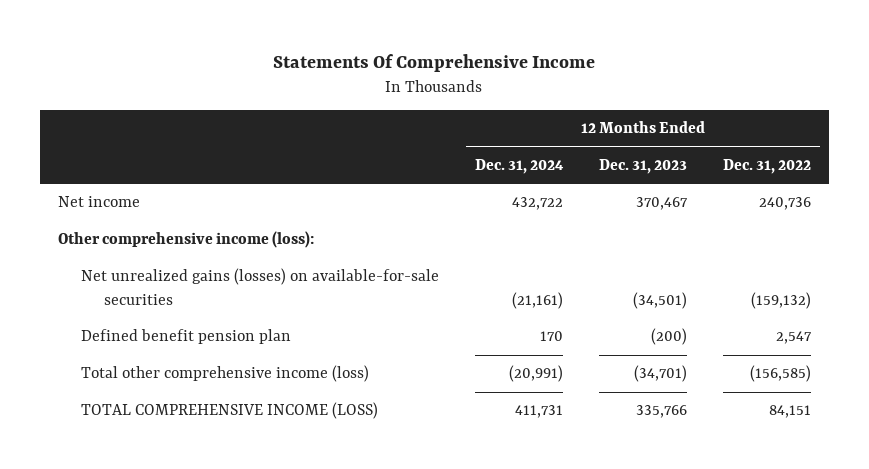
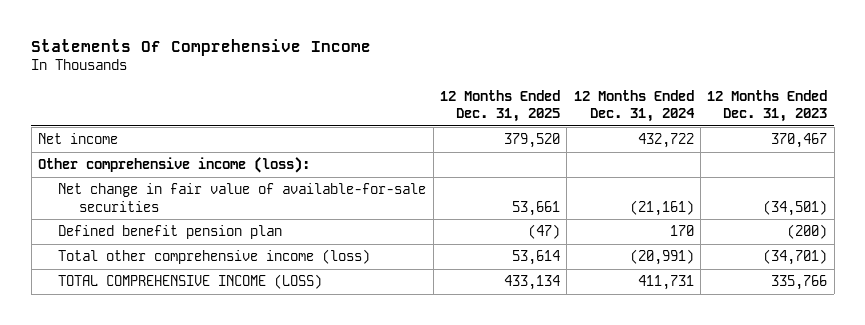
[722,158,811,174] Dec. 31, 2022 -> none
none -> [440,89,561,123] 12 Months Ended Dec. 31, 2025
[81,268,440,305] Net unrealized gains (losses) on available-for-sale securities -> [58,183,427,212] Net change in fair value of available-for-sale securities

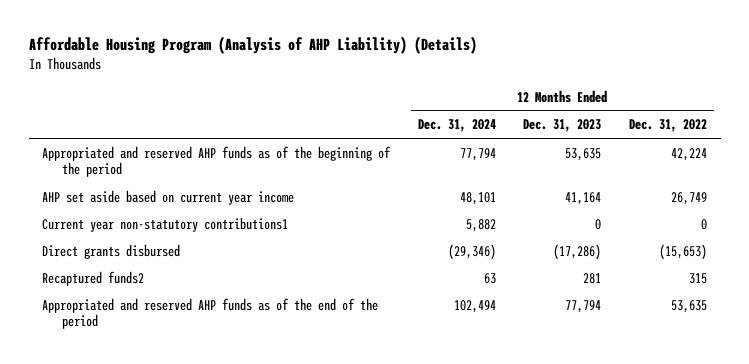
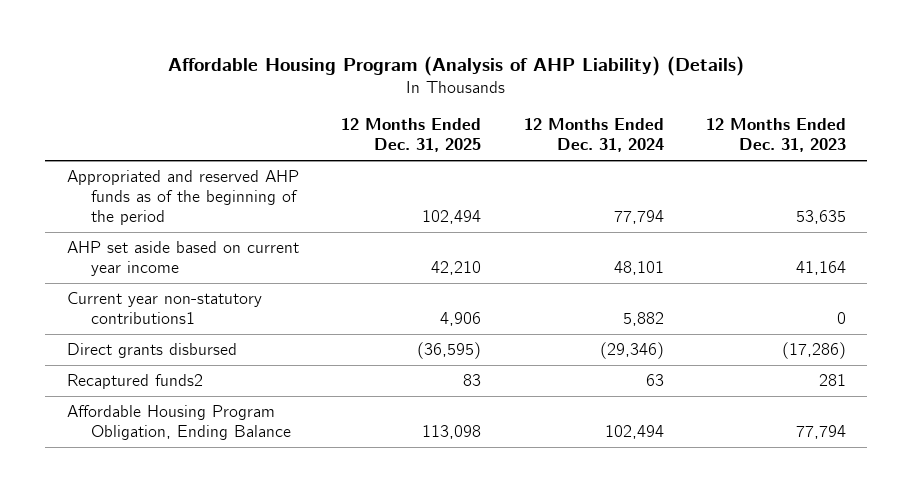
[628,119,707,133] Dec. 31, 2022 -> none
none -> [341,118,482,153] 12 Months Ended Dec. 31, 2025
[42,297,379,329] Appropriated and reserved AHP funds as of the end of the period -> [66,405,291,441] Affordable Housing Program Obligation, Ending Balance

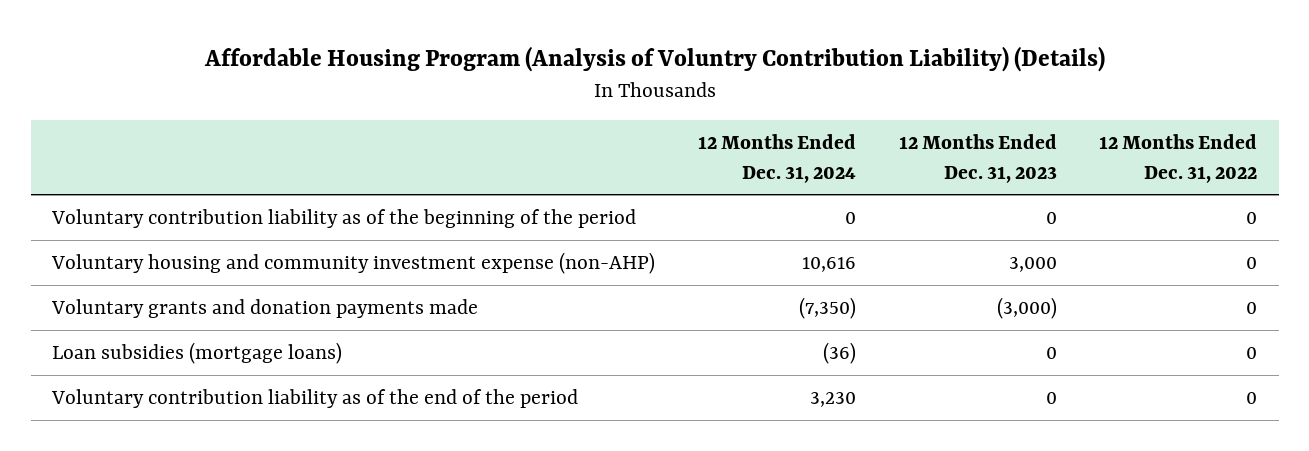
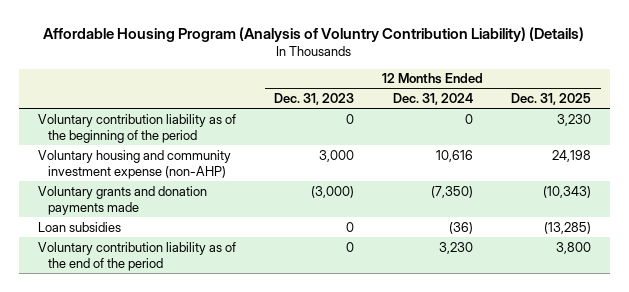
[1099,134,1258,183] 12 Months Ended Dec. 31, 2022 -> none
none -> [511,93,592,106] Dec. 31, 2025
[51,341,342,364] Loan subsidies (mortgage loans) -> [37,221,121,232] Loan subsidies

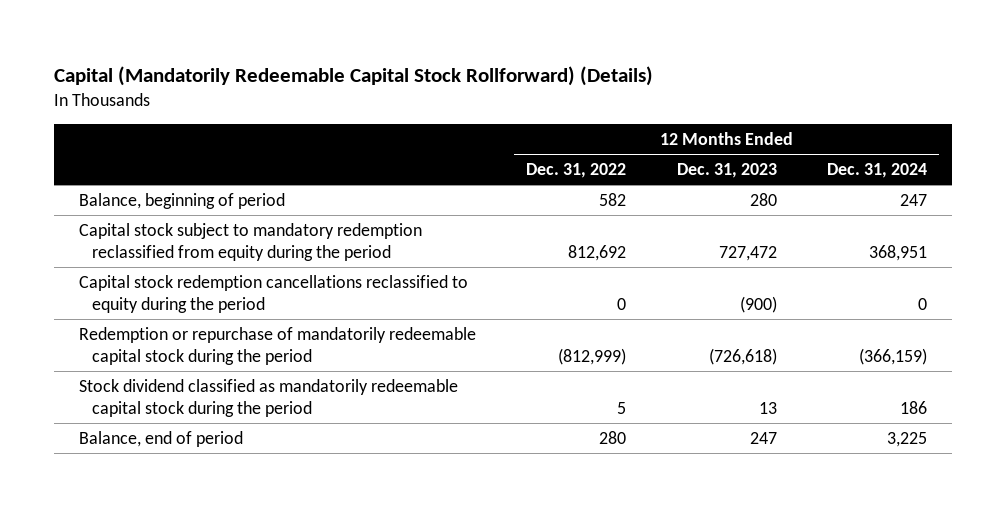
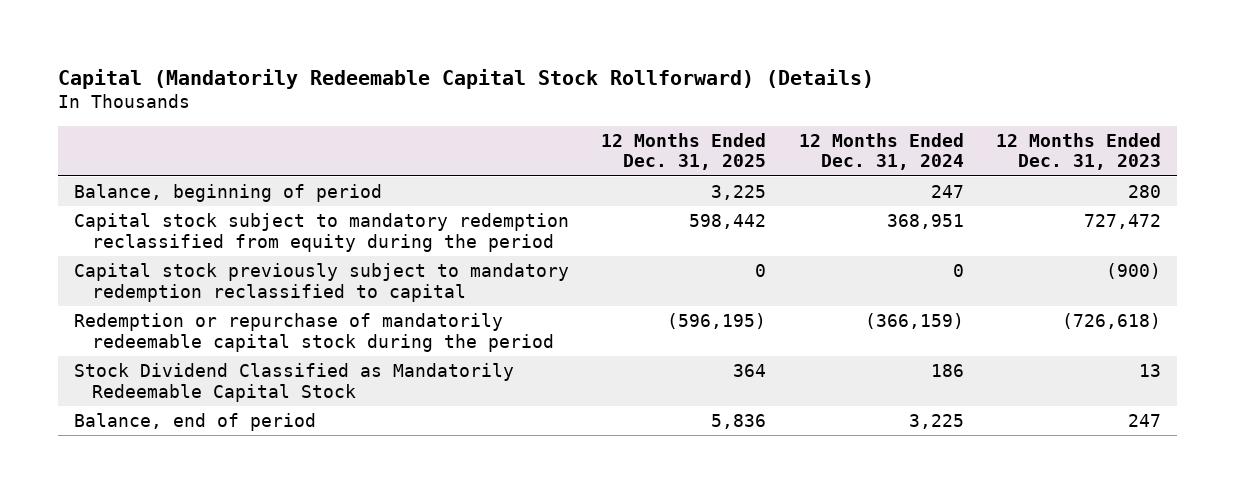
[526,163,627,179] Dec. 31, 2022 -> none
none -> [601,132,767,171] 12 Months Ended Dec. 31, 2025
[79,274,469,314] Capital stock redemption cancellations reclassified to equity during the period -> [74,262,570,302] Capital stock previously subject to mandatory redemption reclassified to capital
[79,378,459,418] Stock dividend classified as mandatorily redeemable capital stock during the period -> [74,362,515,402] Stock Dividend Classified as Mandatorily Redeemable Capital Stock

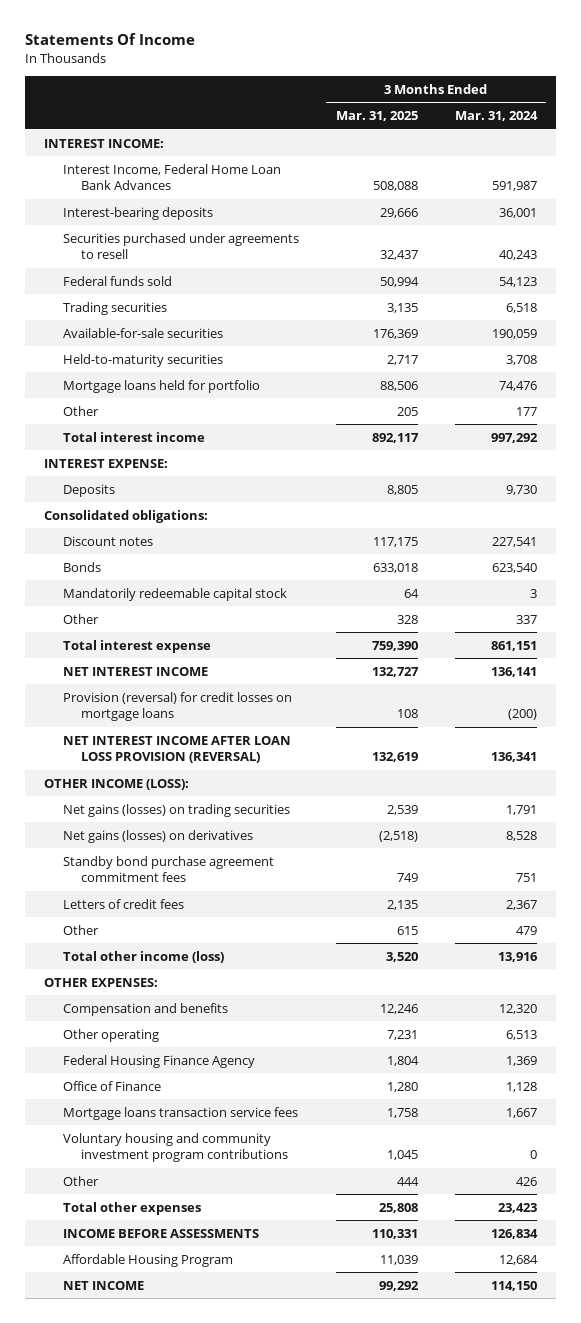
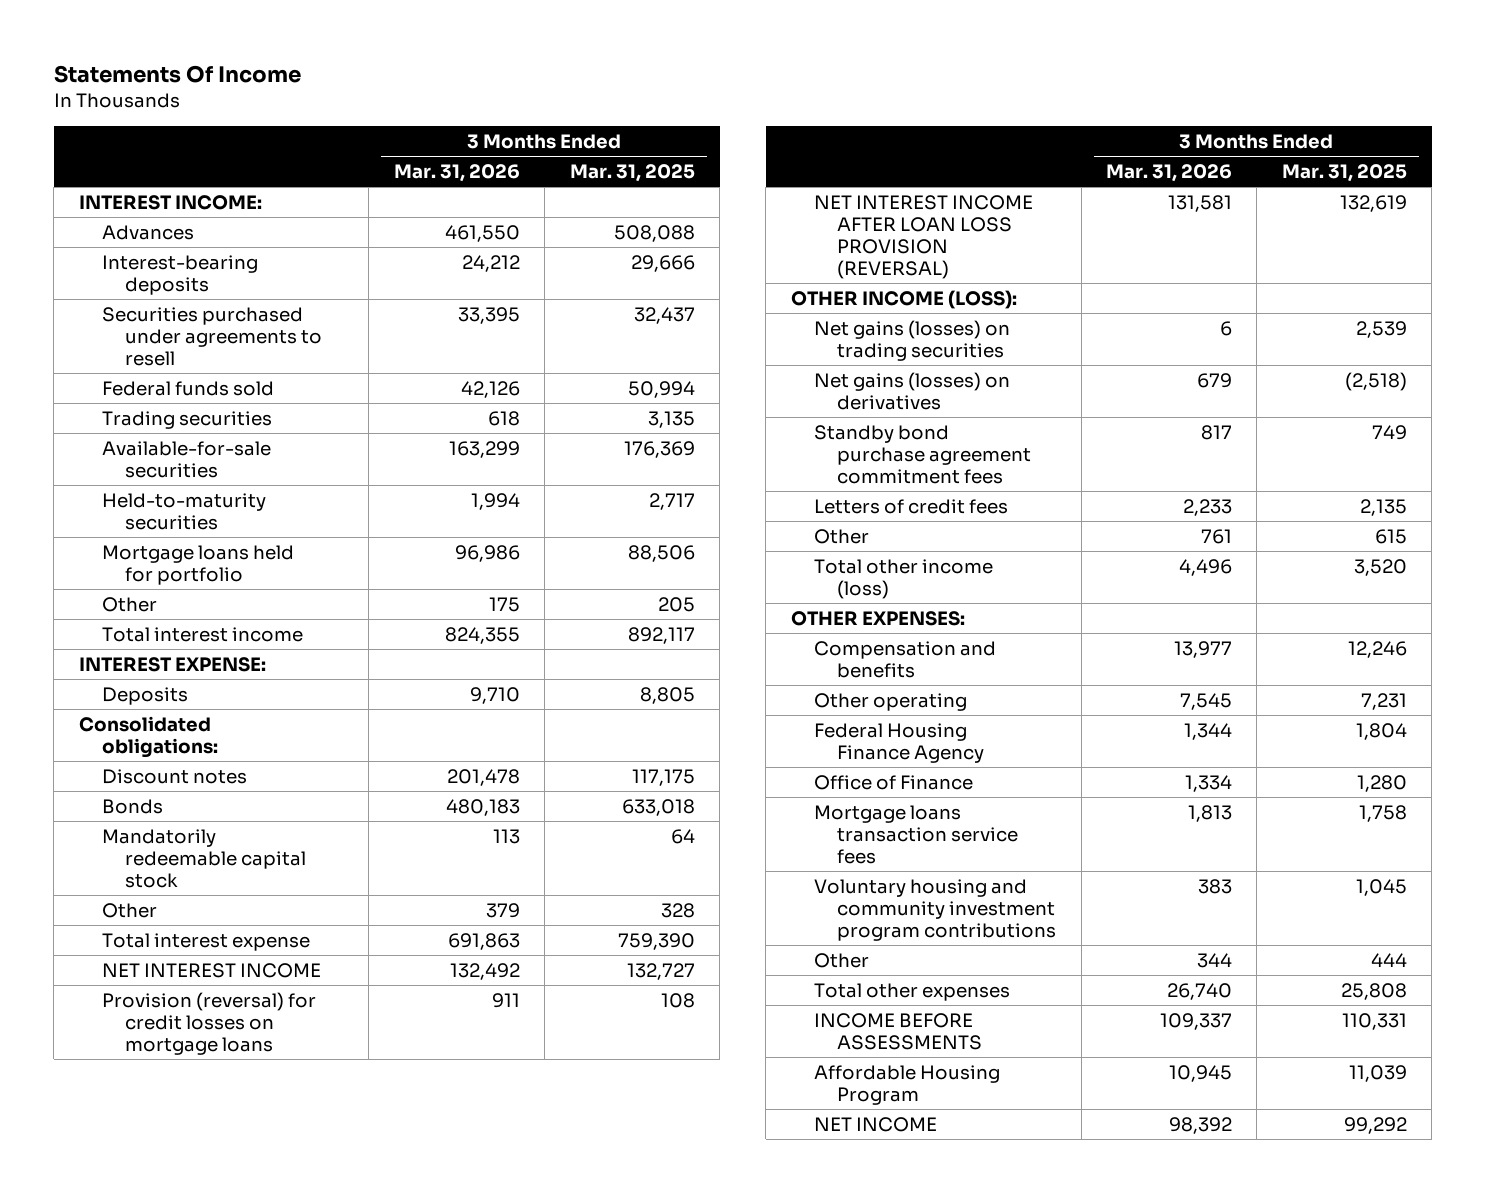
[454,111,538,122] Mar. 31, 2024 -> none
none -> [393,163,520,182] Mar. 31, 2026
[62,163,281,191] Interest Income, Federal Home Loan Bank Advances -> [101,224,194,240] Advances

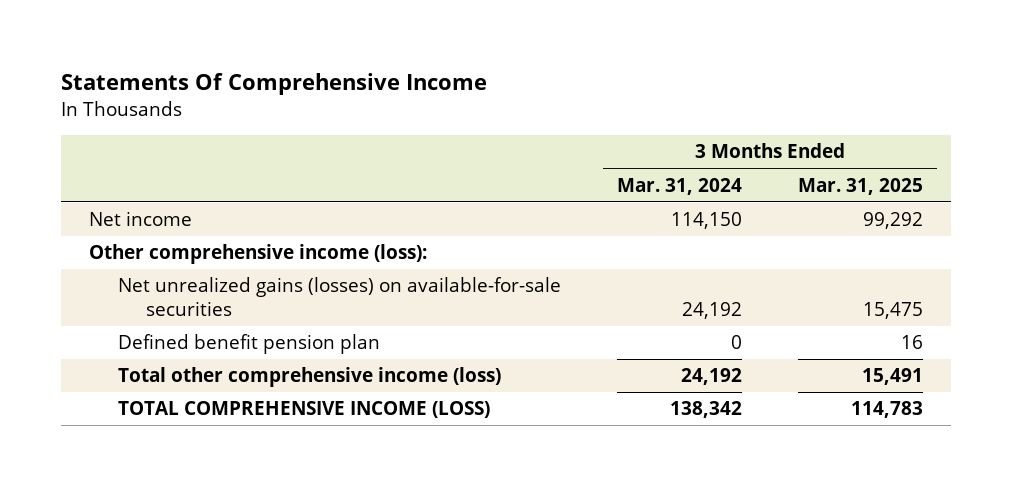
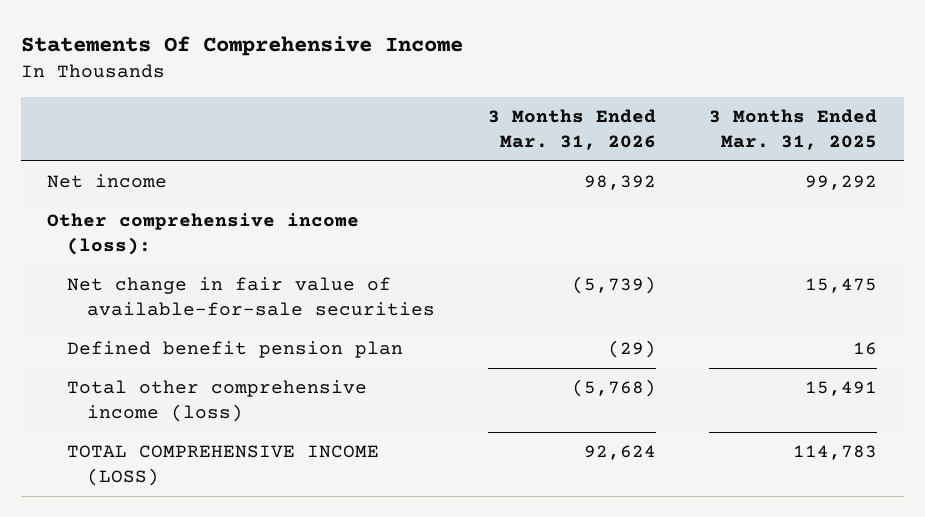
[616,177,742,195] Mar. 31, 2024 -> none
none -> [488,108,657,150] 3 Months Ended Mar. 31, 2026
[117,277,561,317] Net unrealized gains (losses) on available-for-sale securities -> [67,277,435,317] Net change in fair value of available-for-sale securities

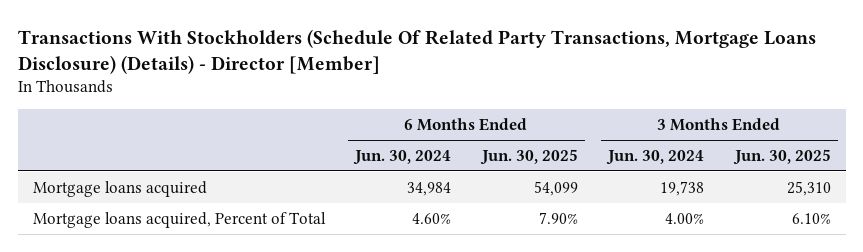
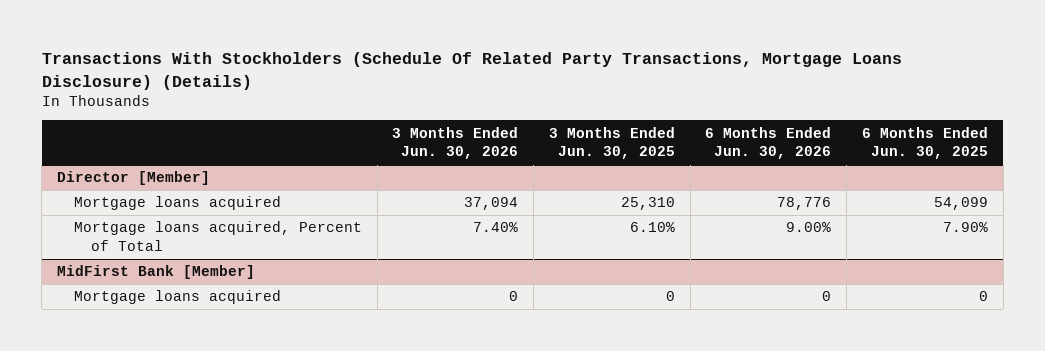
[17,28,816,74] Transactions With Stockholders (Schedule Of Related Party Transactions, Mortgage Loans Disclosure) (Details) - Director [Member] -> [41,52,902,90] Transactions With Stockholders (Schedule Of Related Party Transactions, Mortgage Loans Disclosure) (Details)
[353,149,452,165] Jun. 30, 2024 -> none
[606,149,705,165] Jun. 30, 2024 -> none
none -> [392,126,519,160] 3 Months Ended Jun. 30, 2026
none -> [705,126,832,160] 6 Months Ended Jun. 30, 2026
none -> [57,171,211,186] Director [Member]
none -> [57,265,256,280] MidFirst Bank [Member]
none -> [73,290,281,305] Mortgage loans acquired

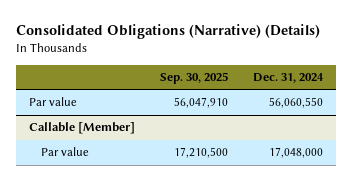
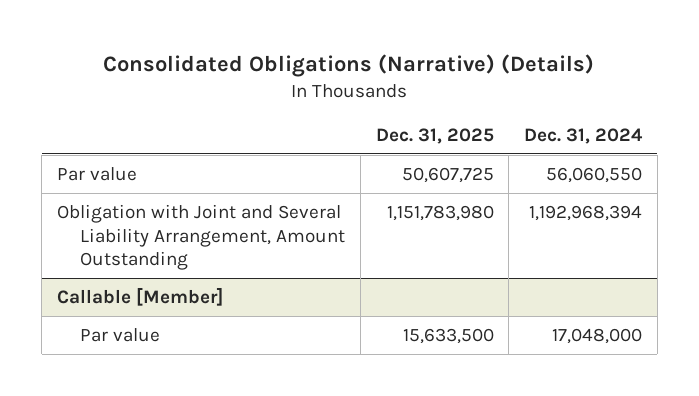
[159,71,228,84] Sep. 30, 2025 -> none
none -> [375,127,494,144] Dec. 31, 2025
none -> [56,204,346,271] Obligation with Joint and Several Liability Arrangement, Amount Outstanding

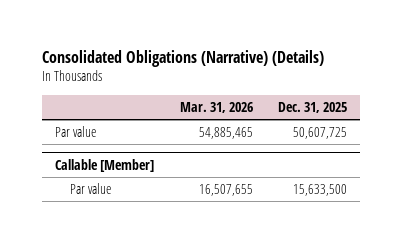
[523,127,643,144] Dec. 31, 2024 -> none
none -> [179,101,253,113] Mar. 31, 2026
[56,204,346,271] Obligation with Joint and Several Liability Arrangement, Amount Outstanding -> none

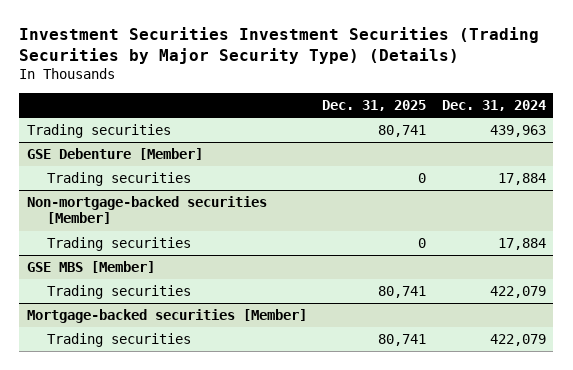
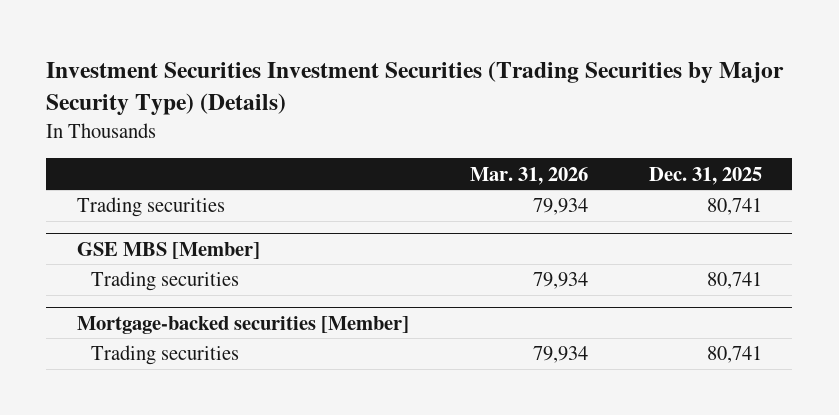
[441,100,546,112] Dec. 31, 2024 -> none
none -> [469,166,588,185] Mar. 31, 2026
[26,148,203,161] GSE Debenture [Member] -> none
[47,172,192,187] Trading securities -> none
[26,196,267,225] Non-mortgage-backed securities [Member] -> none
[47,237,192,252] Trading securities -> none

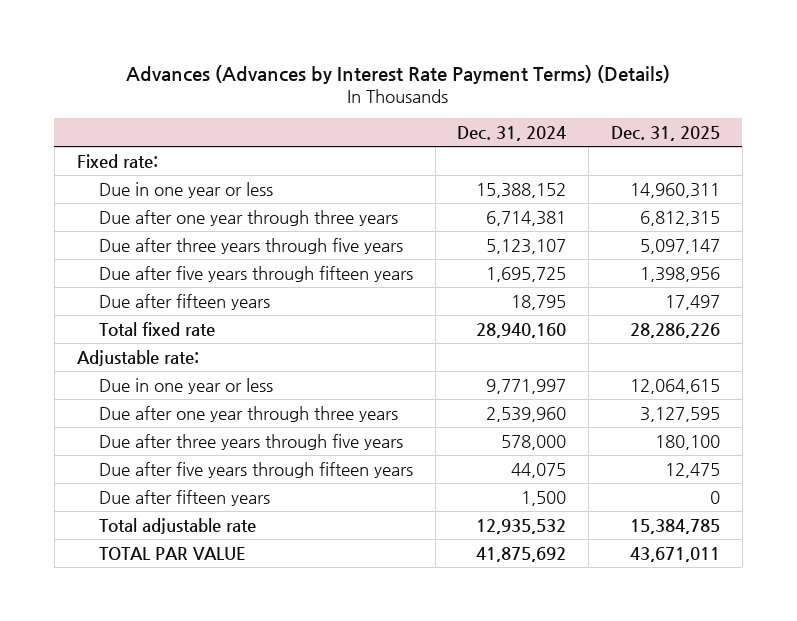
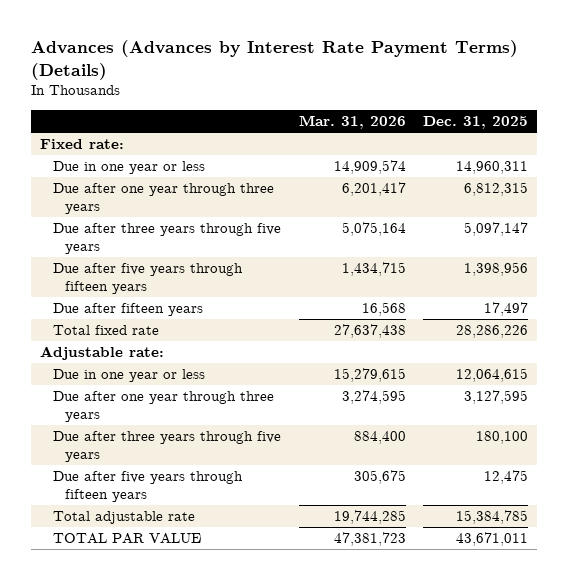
[457,125,567,141] Dec. 31, 2024 -> none
none -> [298,115,406,130] Mar. 31, 2026
[98,489,270,506] Due after fifteen years -> none

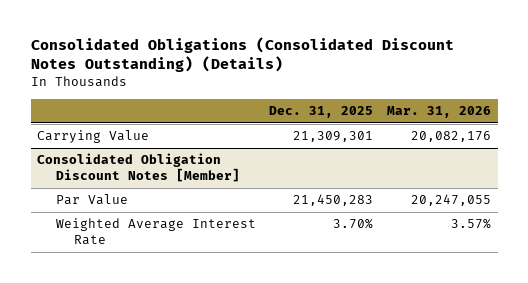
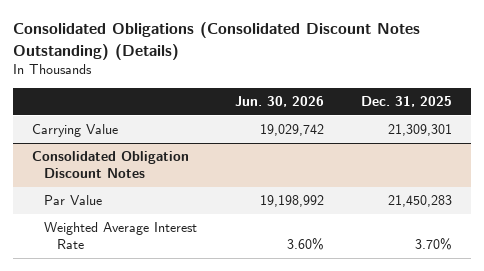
[386,106,491,119] Mar. 31, 2026 -> none
none -> [234,96,324,108] Jun. 30, 2026
[37,153,240,183] Consolidated Obligation Discount Notes [Member] -> [31,151,189,179] Consolidated Obligation Discount Notes

